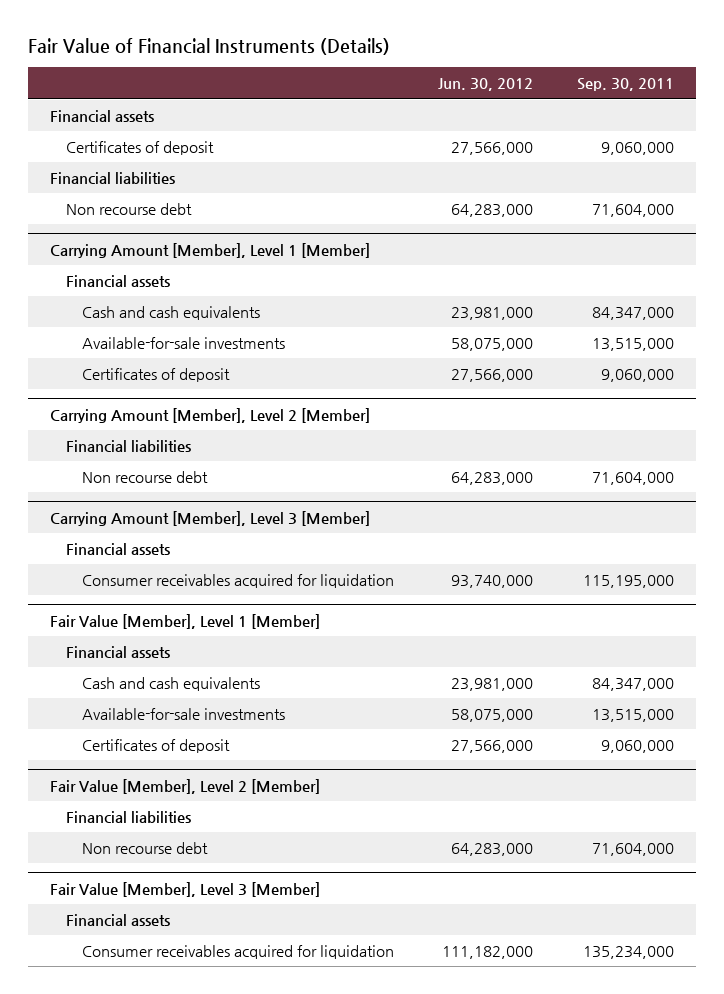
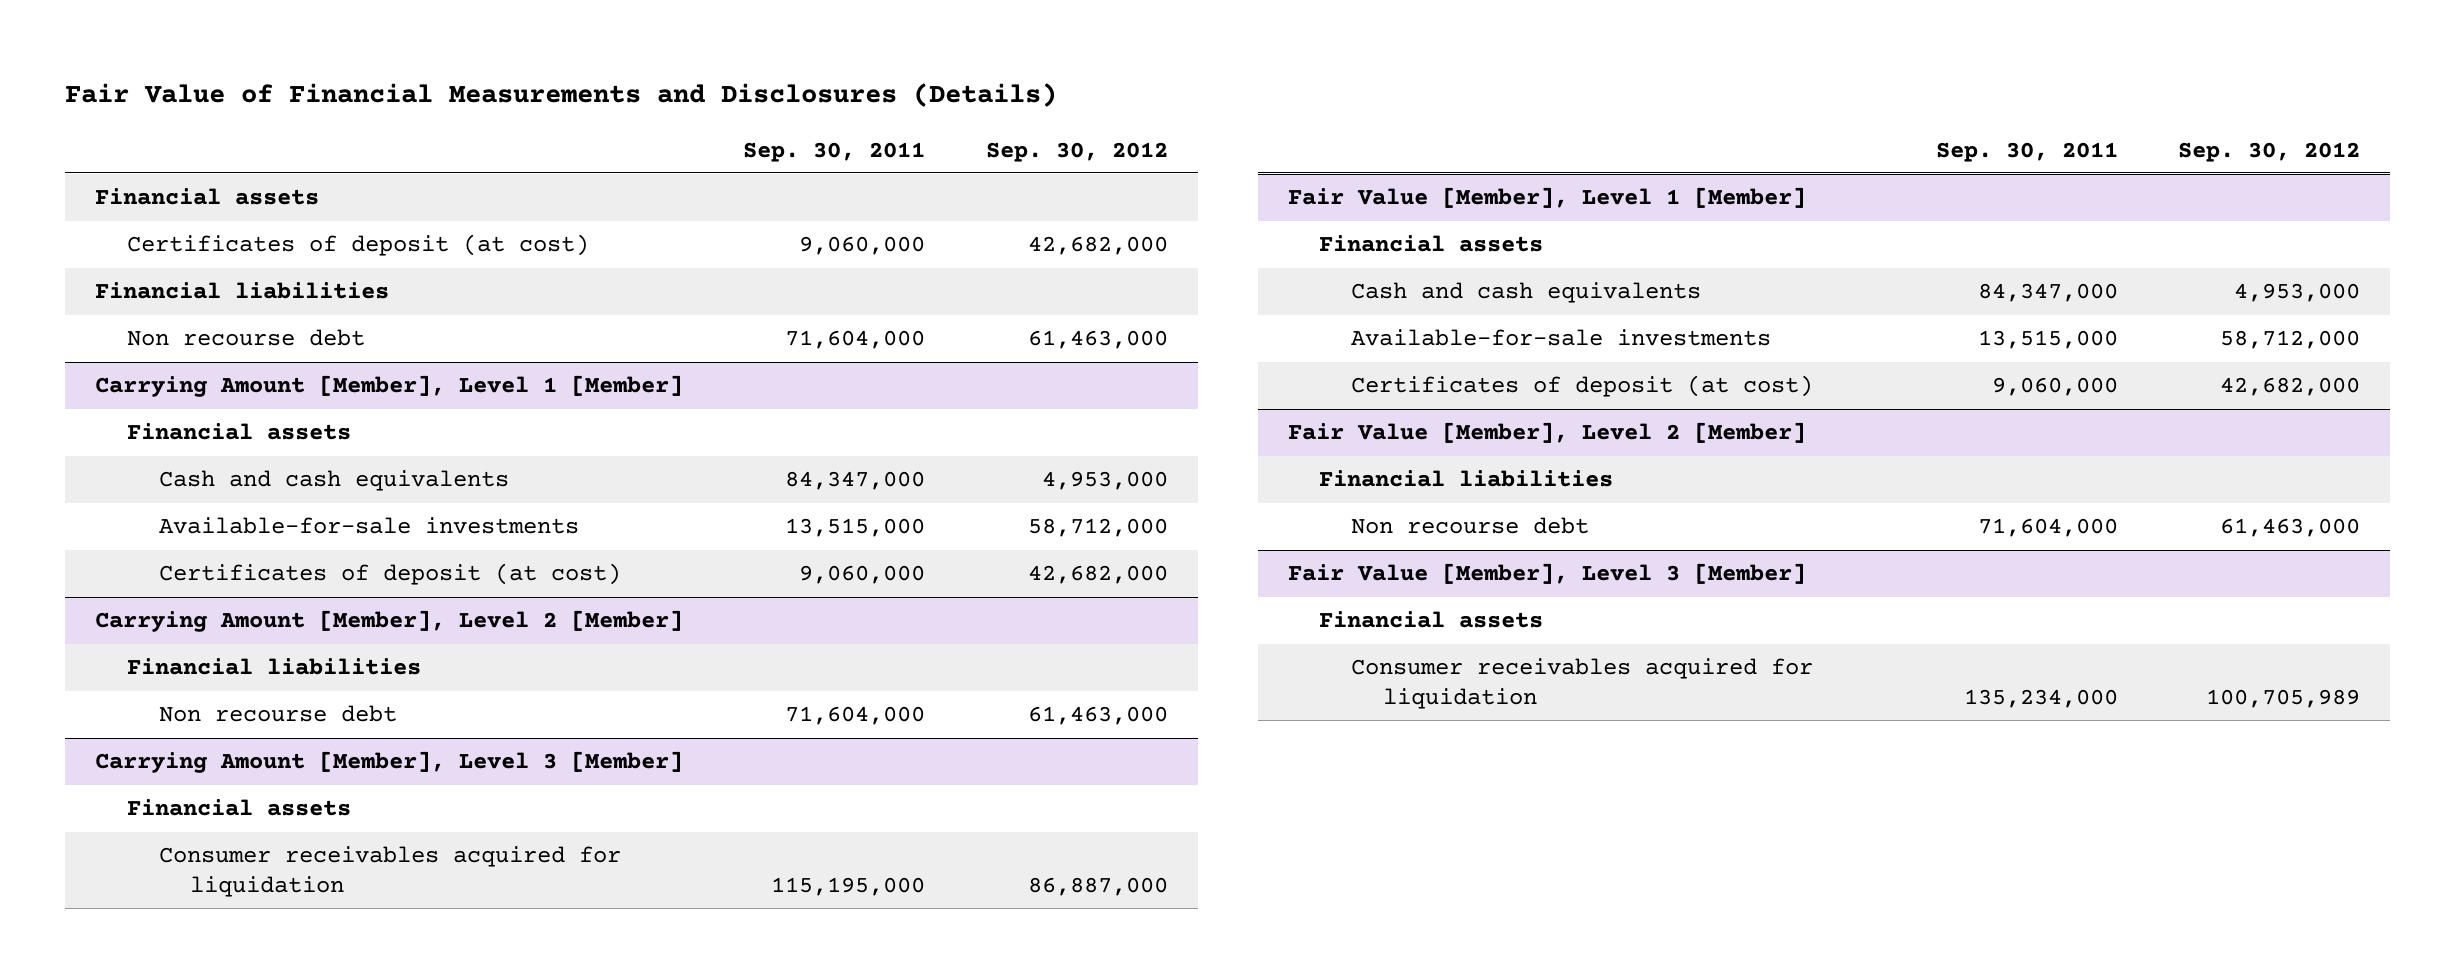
[28,38,391,56] Fair Value of Financial Instruments (Details) -> [65,83,1058,108] Fair Value of Financial Measurements and Disclosures (Details)
[438,78,534,92] Jun. 30, 2012 -> none
none -> [985,141,1168,162] Sep. 30, 2012
[66,141,215,156] Certificates of deposit -> [126,234,589,257] Certificates of deposit (at cost)
[82,368,231,383] Certificates of deposit -> [158,563,621,586] Certificates of deposit (at cost)
[82,739,231,754] Certificates of deposit -> [1351,375,1814,398] Certificates of deposit (at cost)

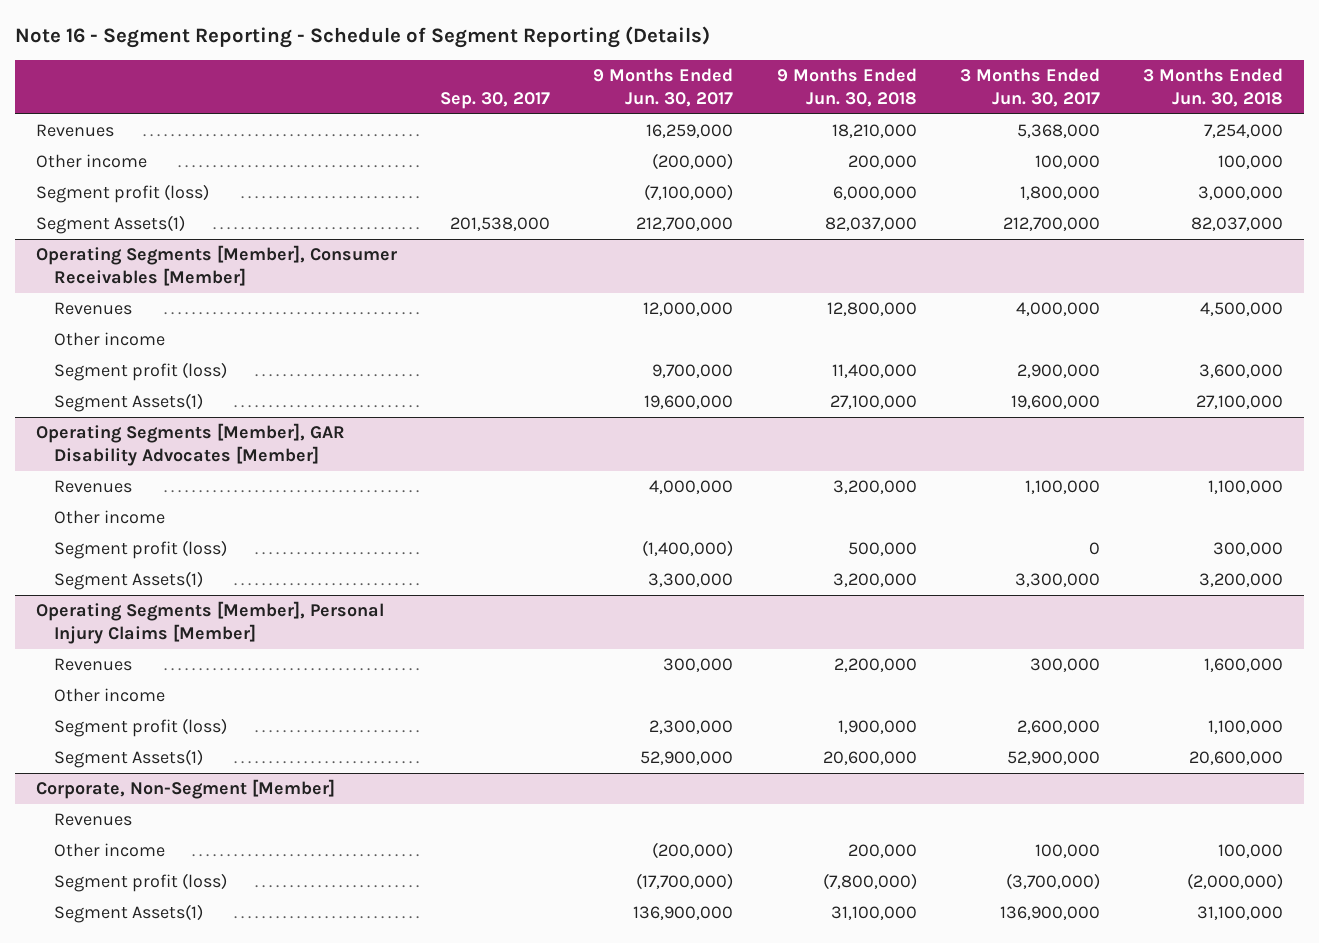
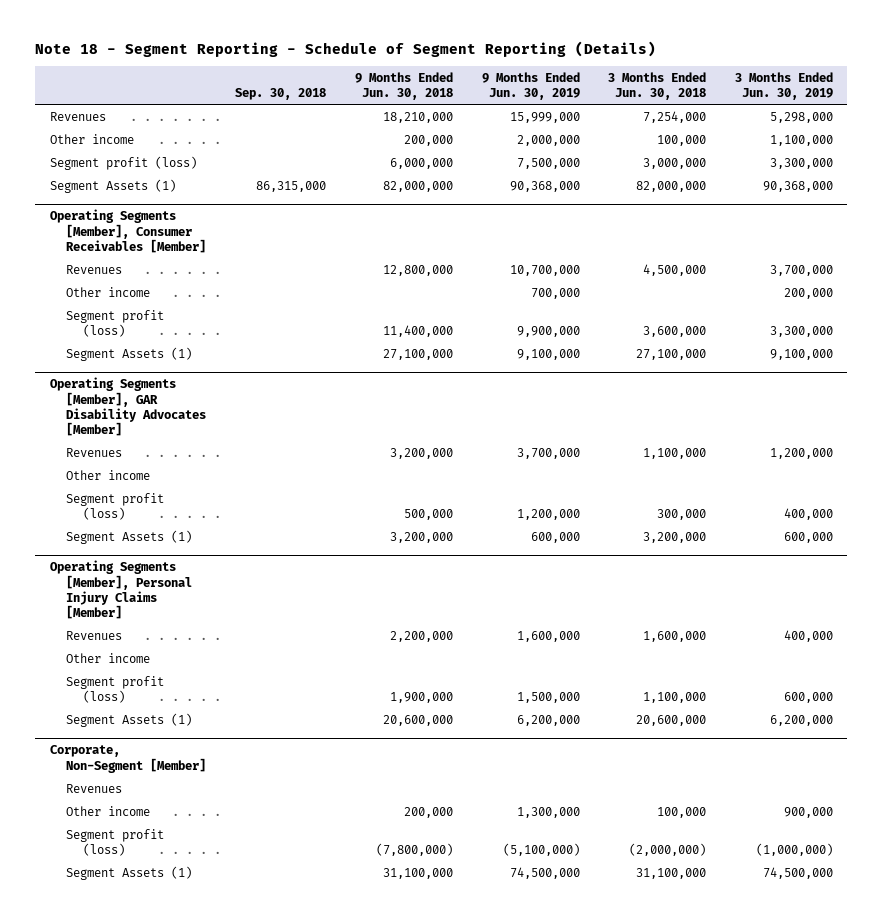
[14,26,710,49] Note 16 - Segment Reporting - Schedule of Segment Reporting (Details) -> [35,41,657,58] Note 18 - Segment Reporting - Schedule of Segment Reporting (Details)
[440,91,551,109] Sep. 30, 2017 -> none
[593,68,734,107] 9 Months Ended Jun. 30, 2017 -> none
[959,68,1100,107] 3 Months Ended Jun. 30, 2017 -> none
none -> [235,88,327,101] Sep. 30, 2018
none -> [481,71,580,101] 9 Months Ended Jun. 30, 2019
none -> [735,71,834,101] 3 Months Ended Jun. 30, 2019
[36,215,186,235] Segment Assets(1) -> [49,178,176,193] Segment Assets (1)
[824,217,917,232] 82,037,000 -> [382,180,453,192] 82,000,000
[1190,217,1283,232] 82,037,000 -> [636,180,707,192] 82,000,000
[53,393,203,413] Segment Assets(1) -> [66,346,193,361] Segment Assets (1)
[53,571,203,591] Segment Assets(1) -> [66,529,193,544] Segment Assets (1)
[53,749,203,769] Segment Assets(1) -> [66,712,193,727] Segment Assets (1)
[53,904,203,924] Segment Assets(1) -> [66,865,193,880] Segment Assets (1)

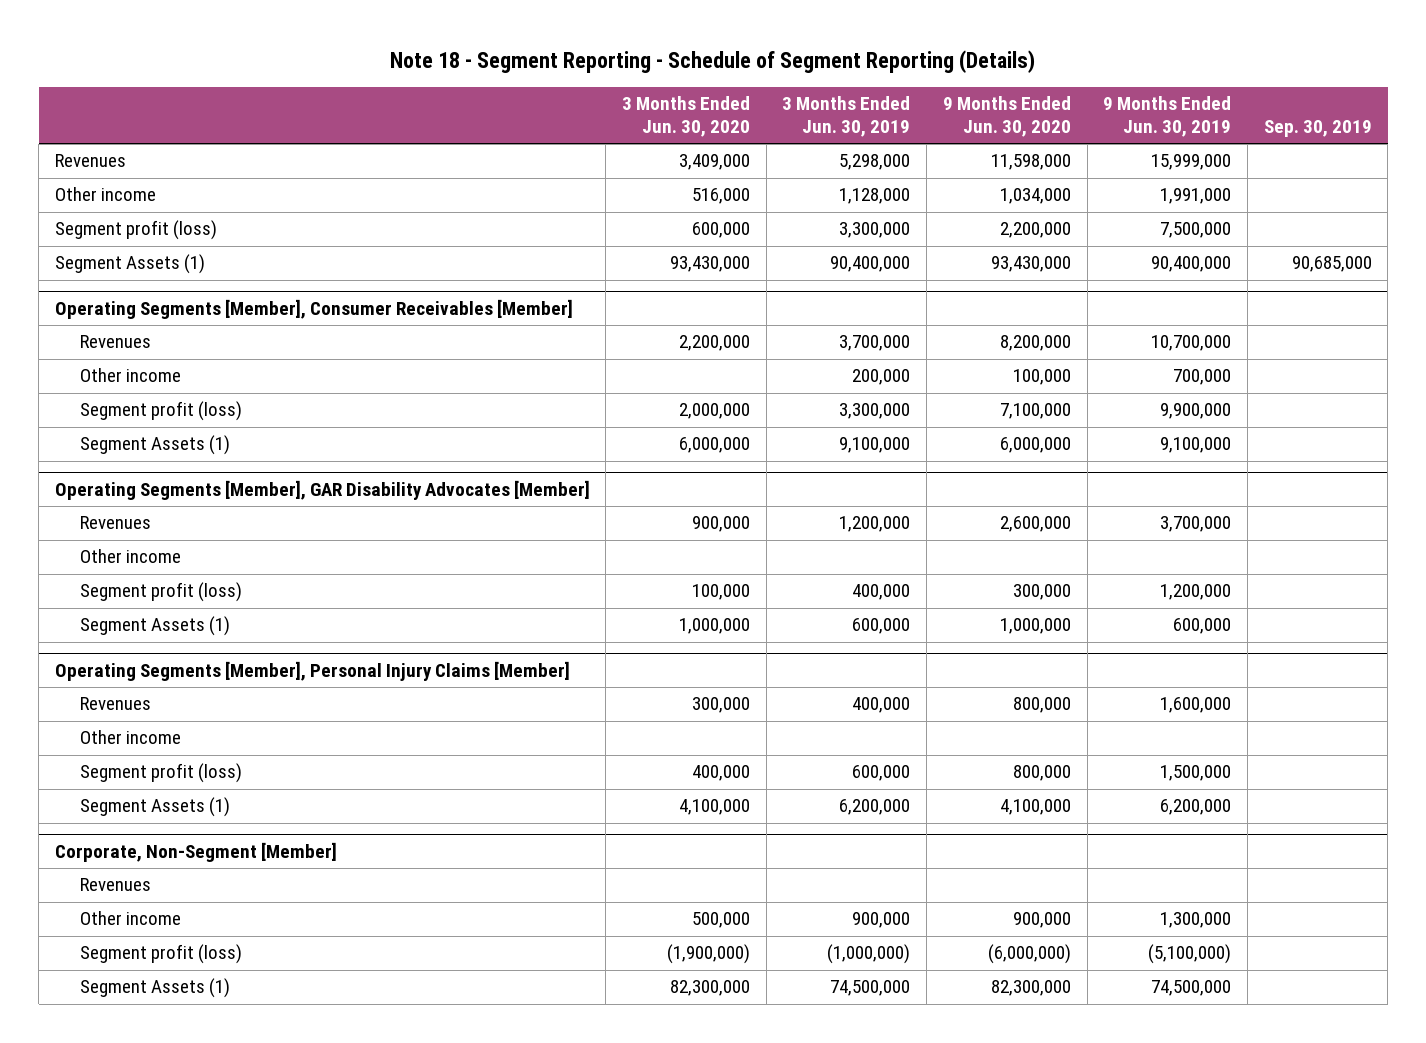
[235,88,327,101] Sep. 30, 2018 -> none
[354,71,453,101] 9 Months Ended Jun. 30, 2018 -> none
[608,71,707,101] 3 Months Ended Jun. 30, 2018 -> none
none -> [622,96,751,138] 3 Months Ended Jun. 30, 2020
none -> [942,96,1071,138] 9 Months Ended Jun. 30, 2020
none -> [1263,120,1372,138] Sep. 30, 2019
[516,134,580,146] 2,000,000 -> [1160,188,1232,205] 1,991,000
[770,134,834,146] 1,100,000 -> [839,188,911,205] 1,128,000
[509,180,580,192] 90,368,000 -> [1151,256,1232,273] 90,400,000
[763,180,834,192] 90,368,000 -> [830,256,911,273] 90,400,000

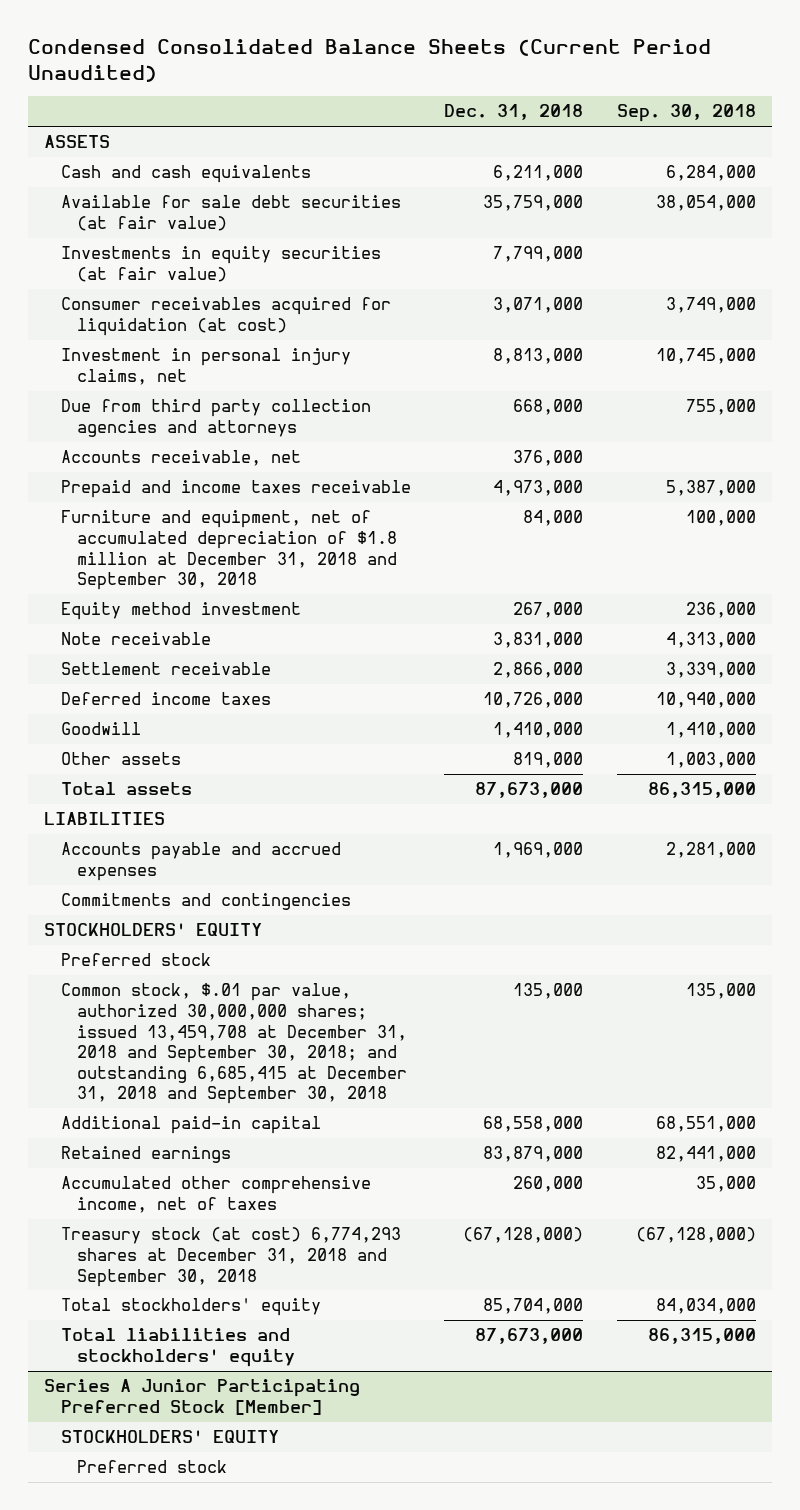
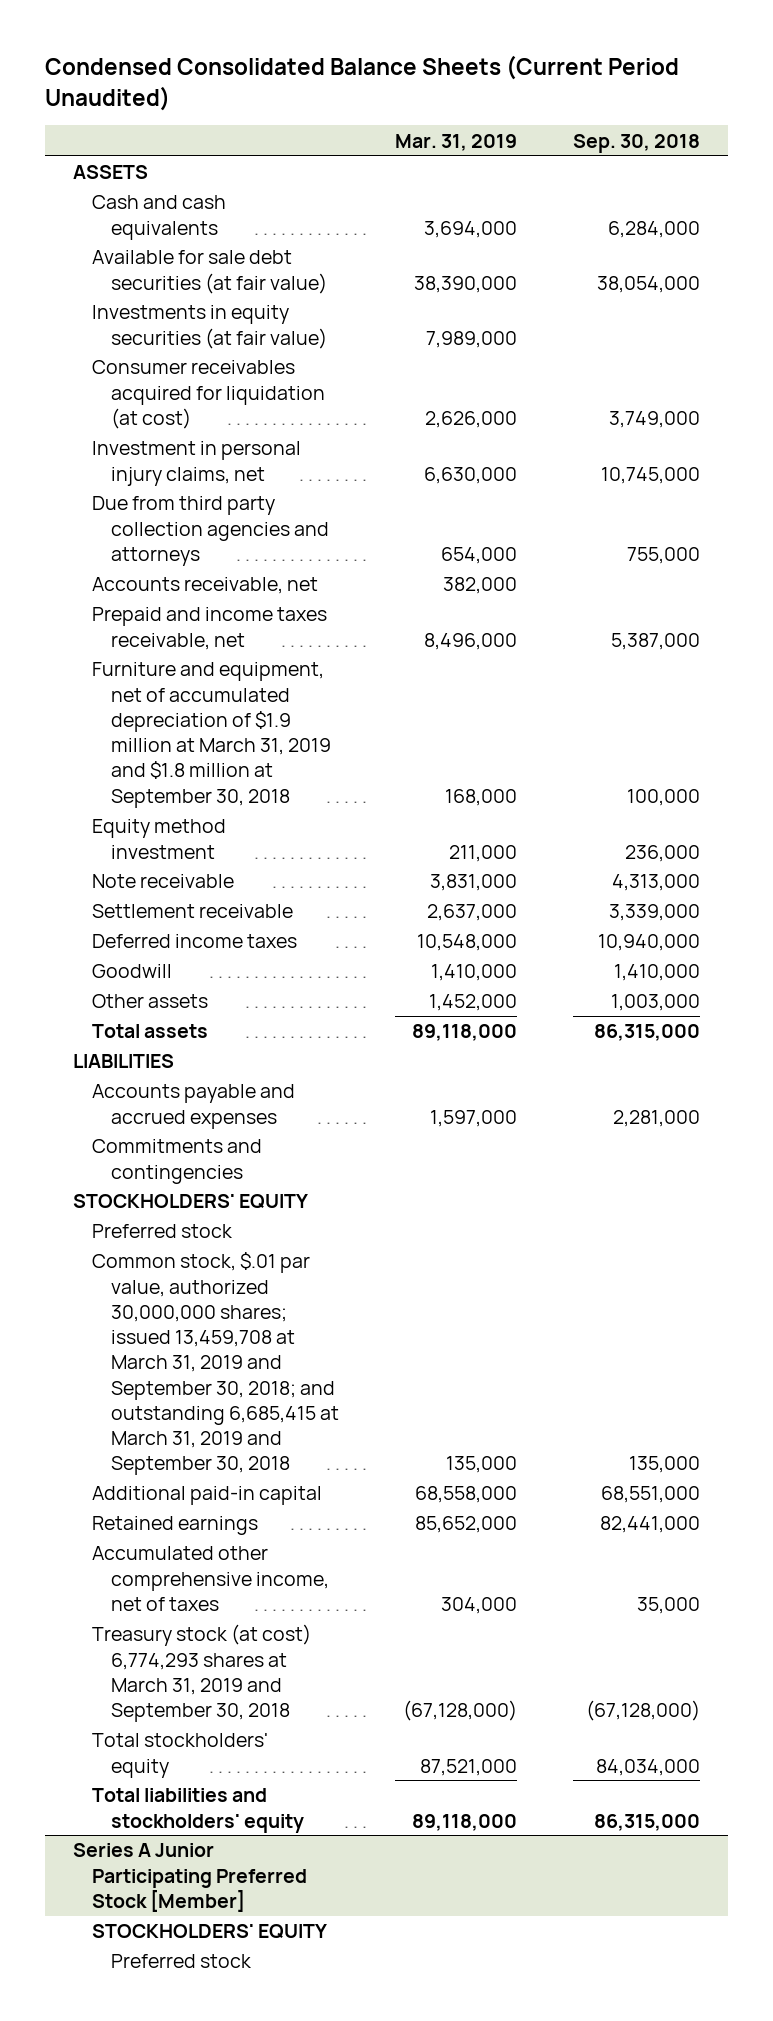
[444,104,584,121] Dec. 31, 2018 -> none
none -> [394,133,517,151] Mar. 31, 2019
[60,480,411,499] Prepaid and income taxes receivable -> [91,607,327,650] Prepaid and income taxes receivable, net
[60,510,397,591] Furniture and equipment, net of accumulated depreciation of $1.8 million at December 31, 2018 and September 30, 2018 -> [91,662,331,808] Furniture and equipment, net of accumulated depreciation of $1.9 million at March 31, 2019 and $1.8 million at September 30, 2018
[60,983,407,1105] Common stock, $.01 par value, authorized 30,000,000 shares; issued 13,459,708 at December 31, 2018 and September 30, 2018; and outstanding 6,685,415 at December 31, 2018 and September 30, 2018 -> [91,1252,339,1476] Common stock, $.01 par value, authorized 30,000,000 shares; issued 13,459,708 at March 31, 2019 and September 30, 2018; and outstanding 6,685,415 at March 31, 2019 and September 30, 2018
[60,1227,401,1287] Treasury stock (at cost) 6,774,293 shares at December 31, 2018 and September 30, 2018 -> [91,1624,311,1723] Treasury stock (at cost) 6,774,293 shares at March 31, 2019 and September 30, 2018

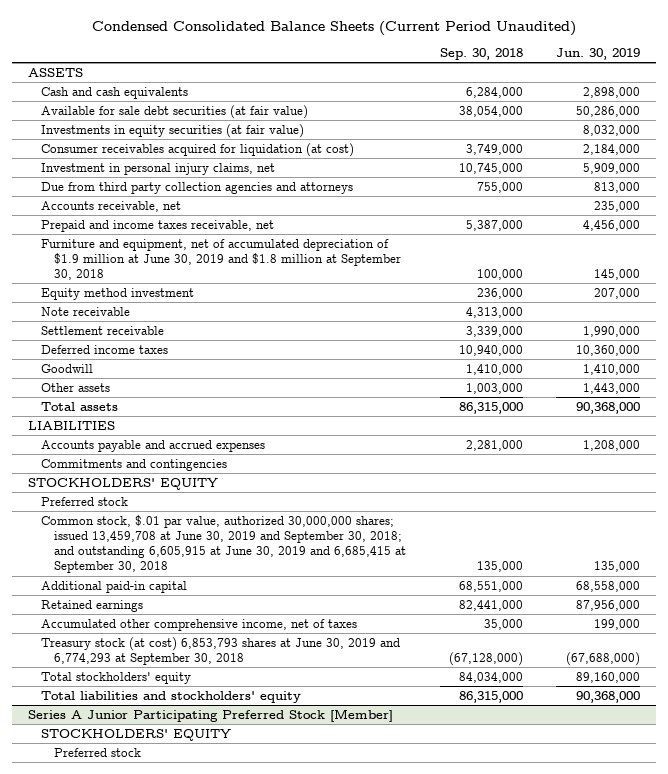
[394,133,517,151] Mar. 31, 2019 -> none
none -> [555,47,640,60] Jun. 30, 2019
[91,662,331,808] Furniture and equipment, net of accumulated depreciation of $1.9 million at March 31, 2019 and $1.8 million at September 30, 2018 -> [41,238,402,281] Furniture and equipment, net of accumulated depreciation of $1.9 million at June 30, 2019 and $1.8 million at September 30, 2018
[91,1252,339,1476] Common stock, $.01 par value, authorized 30,000,000 shares; issued 13,459,708 at March 31, 2019 and September 30, 2018; and outstanding 6,685,415 at March 31, 2019 and September 30, 2018 -> [41,514,407,574] Common stock, $.01 par value, authorized 30,000,000 shares; issued 13,459,708 at June 30, 2019 and September 30, 2018; and outstanding 6,605,915 at June 30, 2019 and 6,685,415 at September 30, 2018
[91,1624,311,1723] Treasury stock (at cost) 6,774,293 shares at March 31, 2019 and September 30, 2018 -> [41,636,401,665] Treasury stock (at cost) 6,853,793 shares at June 30, 2019 and 6,774,293 at September 30, 2018

